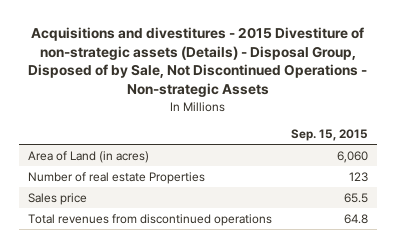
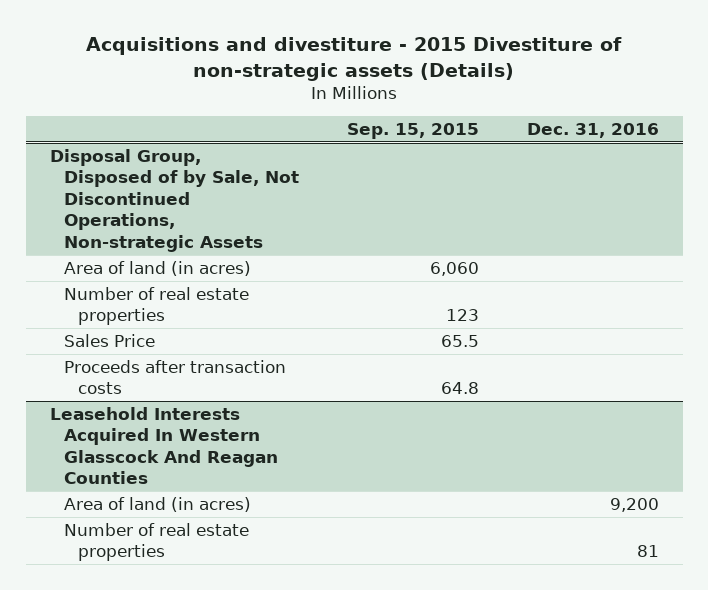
[28,26,368,98] Acquisitions and divestitures - 2015 Divestiture of non-strategic assets (Details) - Disposal Group, Disposed of by Sale, Not Discontinued Operations - Non-strategic Assets -> [86,37,623,82] Acquisitions and divestiture - 2015 Divestiture of non-strategic assets (Details)
none -> [526,122,659,138] Dec. 31, 2016
none -> [49,148,299,252] Disposal Group, Disposed of by Sale, Not Discontinued Operations, Non-strategic Assets
[28,150,150,163] Area of Land (in acres) -> [63,260,251,276] Area of land (in acres)
[28,171,206,184] Number of real estate Properties -> [63,286,249,326] Number of real estate properties
[28,192,88,205] Sales price -> [63,333,155,347] Sales Price
[28,213,273,226] Total revenues from discontinued operations -> [63,359,286,395] Proceeds after transaction costs
none -> [49,406,278,485] Leasehold Interests Acquired In Western Glasscock And Reagan Counties
none -> [63,496,251,512] Area of land (in acres)
none -> [63,522,249,562] Number of real estate properties

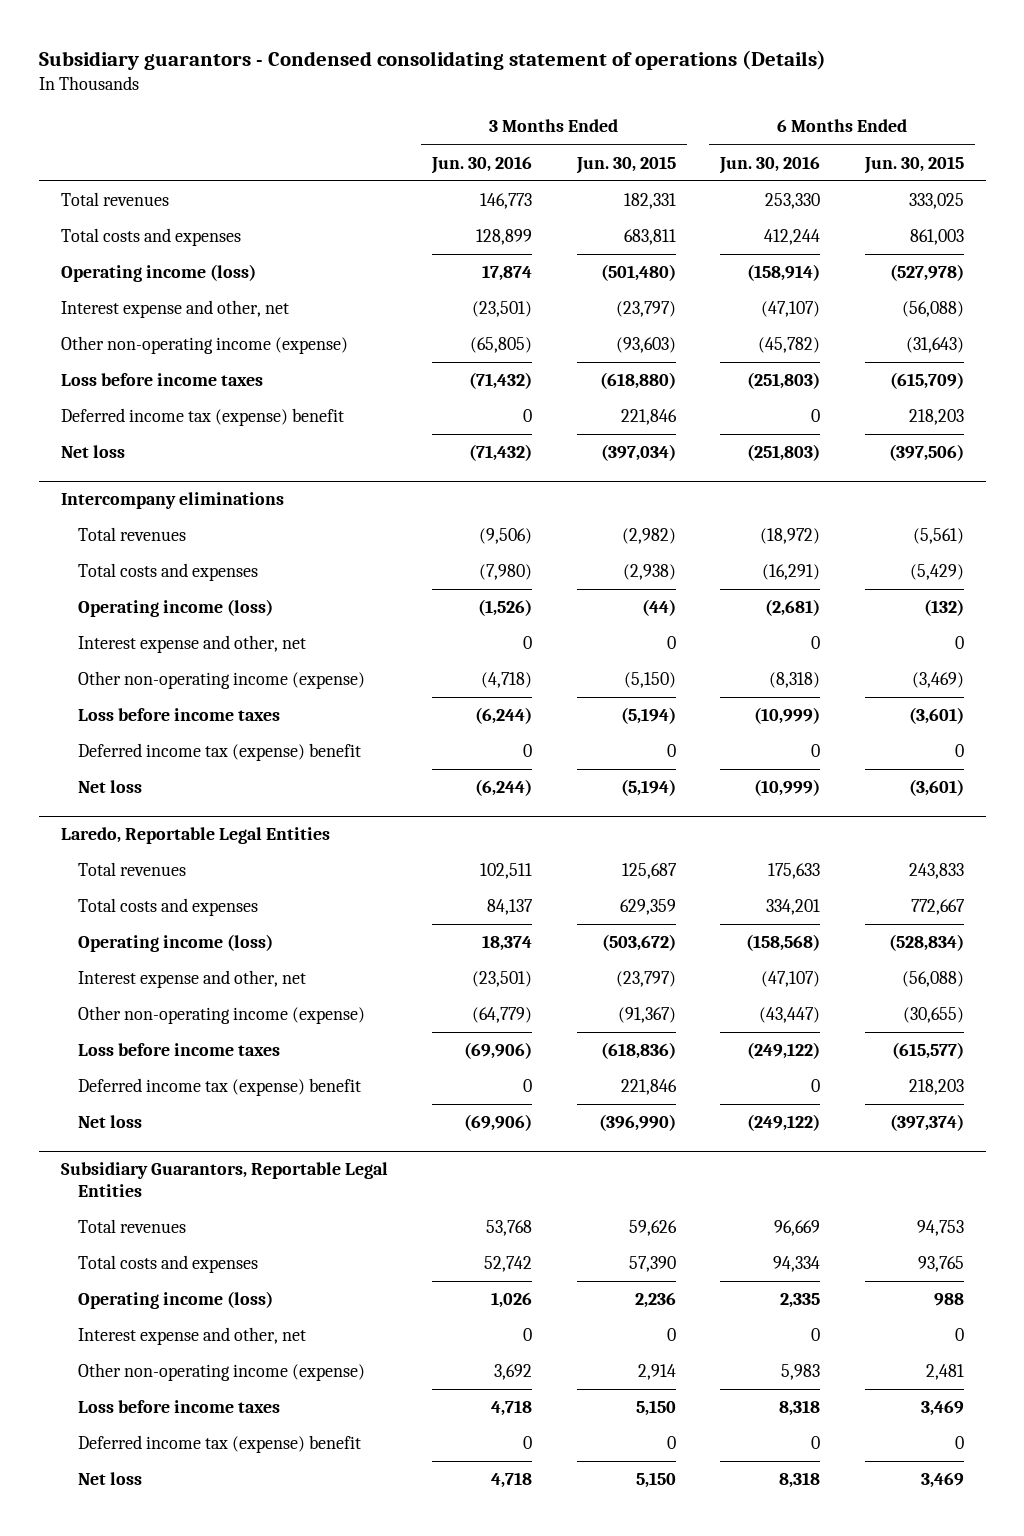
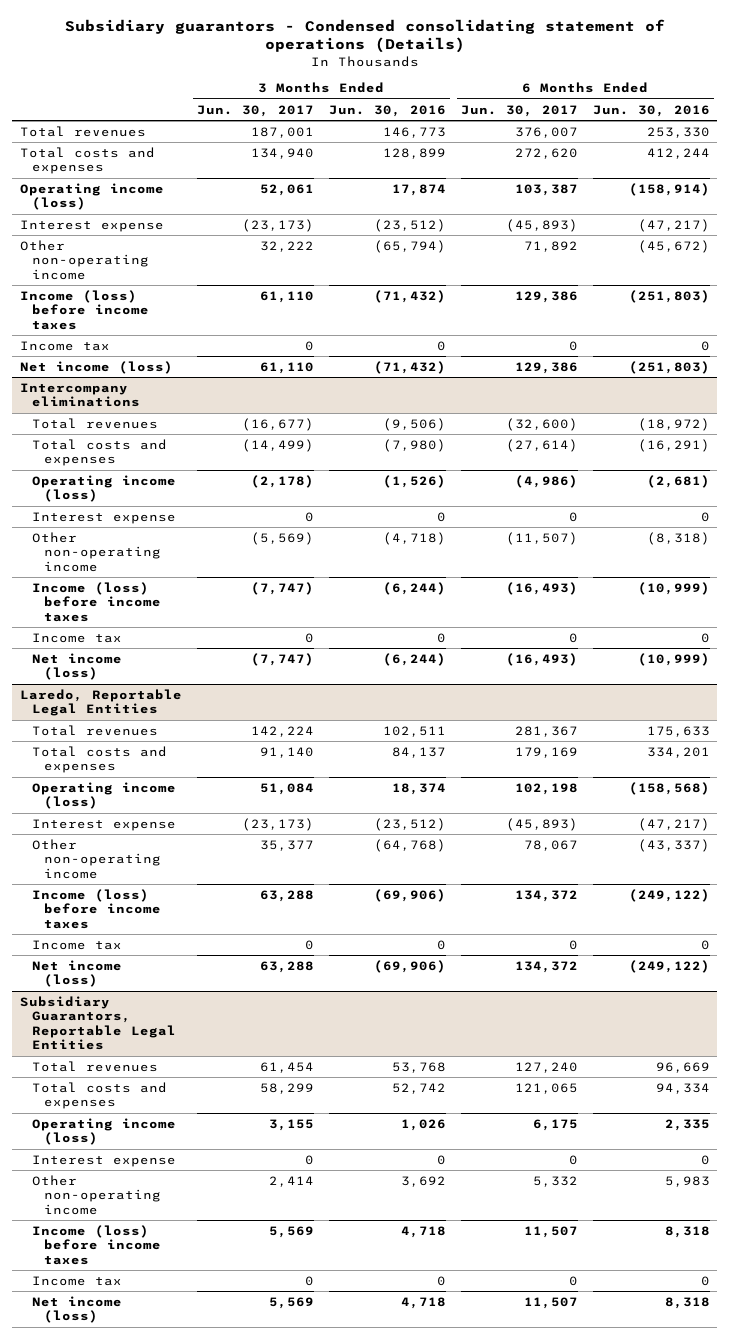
[575,155,676,174] Jun. 30, 2015 -> none
[863,155,964,174] Jun. 30, 2015 -> none
none -> [196,104,314,117] Jun. 30, 2017
none -> [460,104,578,117] Jun. 30, 2017
[60,300,289,319] Interest expense and other, net -> none
none -> [19,219,164,232] Interest expense
[60,336,348,355] Other non-operating income (expense) -> [19,239,149,280] Other non-operating income
[470,337,533,354] (65,805) -> [373,239,446,253] (65,794)
[758,337,821,354] (45,782) -> [637,239,710,253] (45,672)
[60,373,263,387] Loss before income taxes -> [19,289,149,330] Income (loss) before income taxes
[60,408,344,427] Deferred income tax (expense) benefit -> [19,340,110,351] Income tax
[60,445,125,459] Net loss -> [19,360,173,374] Net income (loss)
[77,635,306,654] Interest expense and other, net -> none
none -> [31,511,176,524] Interest expense
[77,671,365,690] Other non-operating income (expense) -> [31,531,161,572] Other non-operating income
[77,708,280,722] Loss before income taxes -> [31,581,161,622] Income (loss) before income taxes
[77,743,361,762] Deferred income tax (expense) benefit -> [31,632,122,643] Income tax
[77,780,142,794] Net loss -> [31,652,122,681] Net income (loss)
[77,970,306,989] Interest expense and other, net -> none
none -> [31,818,176,831] Interest expense
[77,1006,365,1025] Other non-operating income (expense) -> [31,838,161,879] Other non-operating income
[472,1007,533,1024] (64,779) -> [373,838,446,852] (64,768)
[759,1007,821,1024] (43,447) -> [637,838,710,852] (43,337)
[77,1043,280,1057] Loss before income taxes -> [31,888,161,929] Income (loss) before income taxes
[77,1078,361,1097] Deferred income tax (expense) benefit -> [31,939,122,950] Income tax
[77,1115,142,1129] Net loss -> [31,959,122,988] Net income (loss)
[77,1327,306,1346] Interest expense and other, net -> none
none -> [31,1154,176,1167] Interest expense
[77,1363,365,1382] Other non-operating income (expense) -> [31,1174,161,1215] Other non-operating income
[77,1400,280,1414] Loss before income taxes -> [31,1224,161,1265] Income (loss) before income taxes
[77,1435,361,1454] Deferred income tax (expense) benefit -> [31,1275,122,1286] Income tax
[77,1472,142,1486] Net loss -> [31,1295,122,1324] Net income (loss)

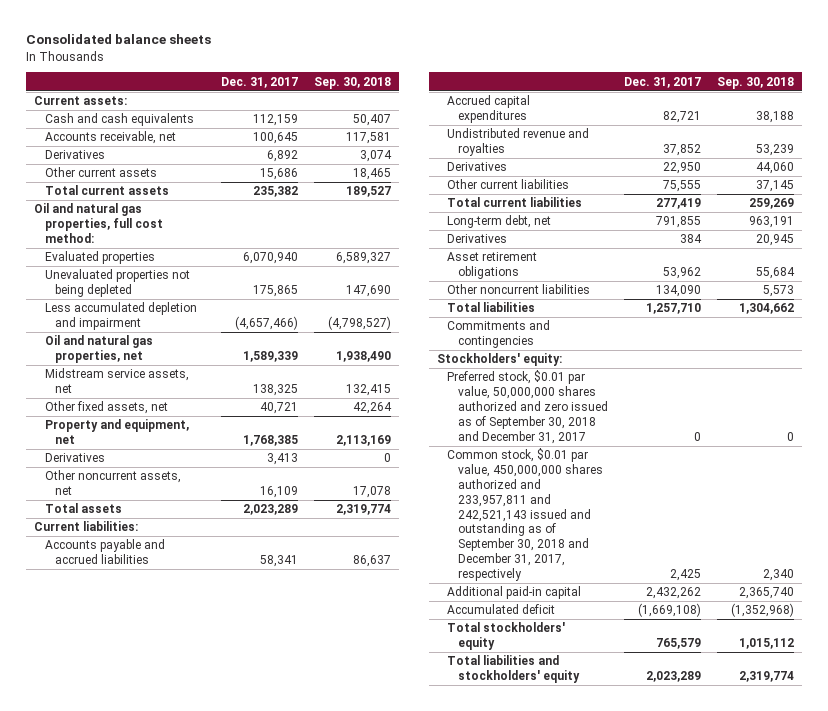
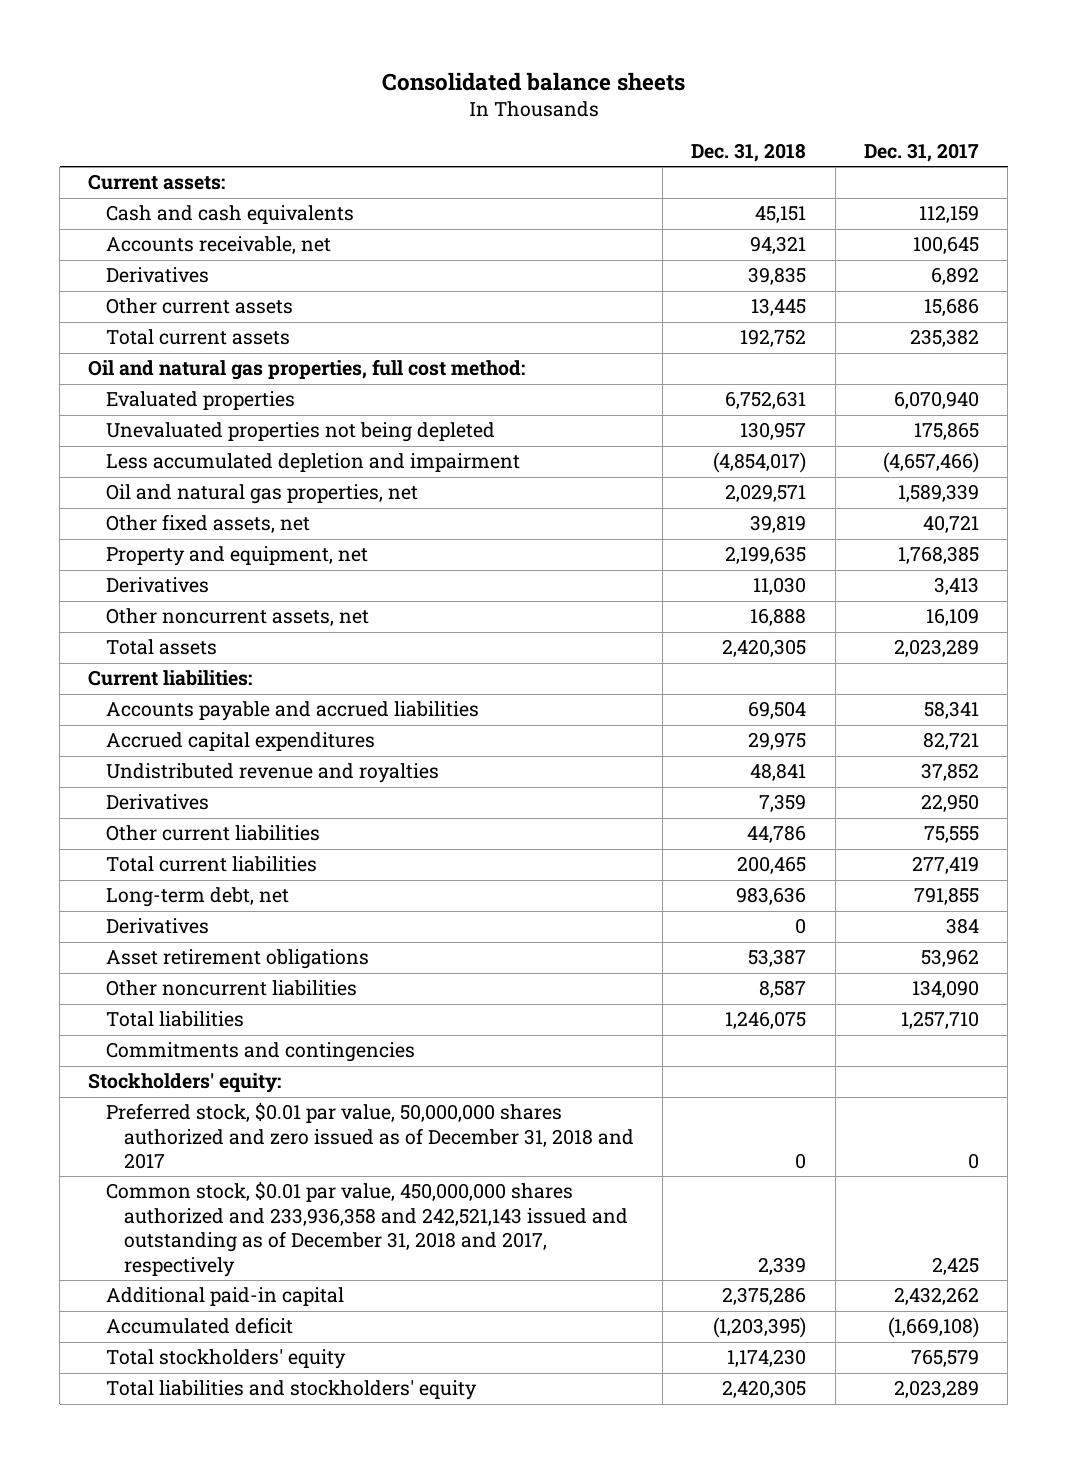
[314,76,392,89] Sep. 30, 2018 -> none
none -> [691,142,807,162] Dec. 31, 2018
[44,368,189,394] Midstream service assets, net -> none
[447,370,608,444] Preferred stock, $0.01 par value, 50,000,000 shares authorized and zero issued as of September 30, 2018 and December 31, 2017 -> [106,1102,634,1170] Preferred stock, $0.01 par value, 50,000,000 shares authorized and zero issued as of December 31, 2018 and 2017
[447,448,603,581] Common stock, $0.01 par value, 450,000,000 shares authorized and 233,957,811 and 242,521,143 issued and outstanding as of September 30, 2018 and December 31, 2017, respectively -> [106,1181,628,1277] Common stock, $0.01 par value, 450,000,000 shares authorized and 233,936,358 and 242,521,143 issued and outstanding as of December 31, 2018 and 2017, respectively

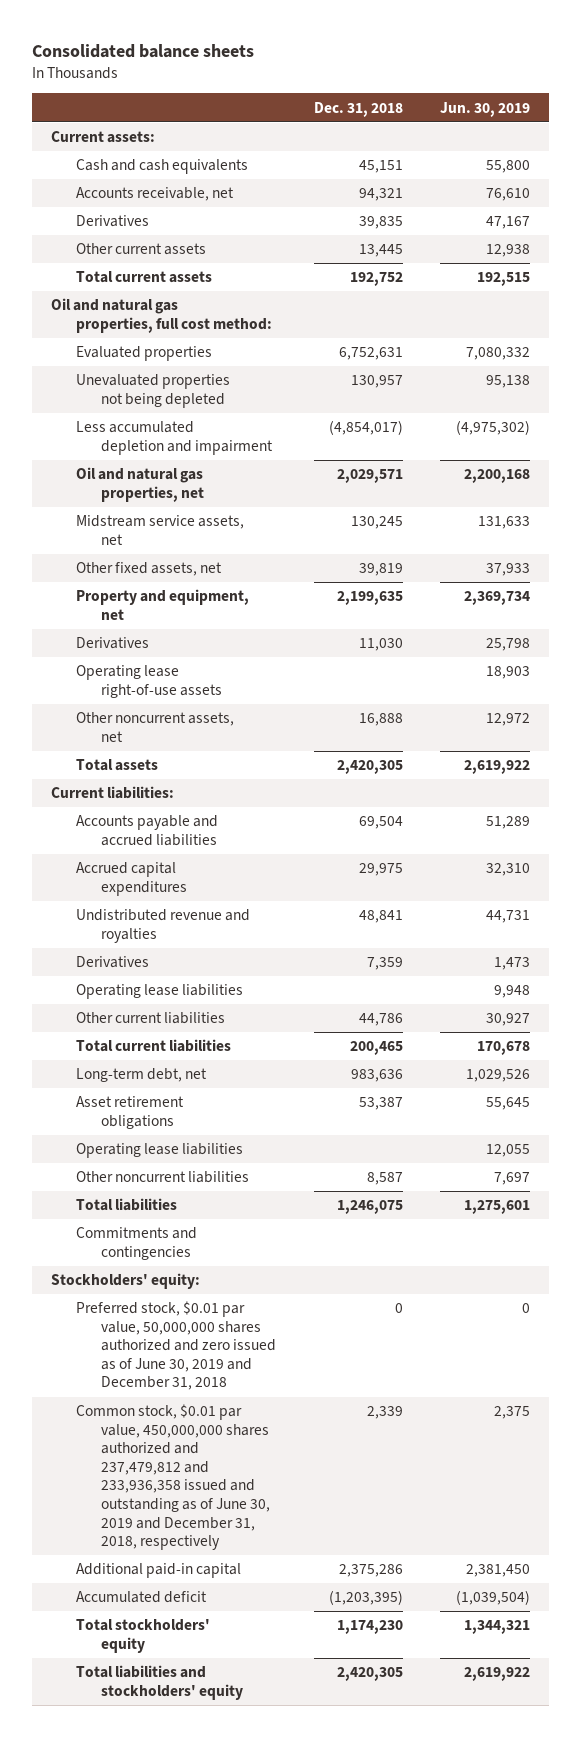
[863,142,979,162] Dec. 31, 2017 -> none
none -> [440,101,531,117] Jun. 30, 2019
none -> [76,515,245,545] Midstream service assets, net
none -> [76,665,223,698] Operating lease right-of-use assets
none -> [76,984,244,1000] Operating lease liabilities
[106,918,210,935] Derivatives -> none
none -> [76,1143,244,1159] Operating lease liabilities
[106,1102,634,1170] Preferred stock, $0.01 par value, 50,000,000 shares authorized and zero issued as of December 31, 2018 and 2017 -> [76,1301,277,1391] Preferred stock, $0.01 par value, 50,000,000 shares authorized and zero issued as of June 30, 2019 and December 31, 2018
[106,1181,628,1277] Common stock, $0.01 par value, 450,000,000 shares authorized and 233,936,358 and 242,521,143 issued and outstanding as of December 31, 2018 and 2017, respectively -> [76,1404,271,1551] Common stock, $0.01 par value, 450,000,000 shares authorized and 237,479,812 and 233,936,358 issued and outstanding as of June 30, 2019 and December 31, 2018, respectively

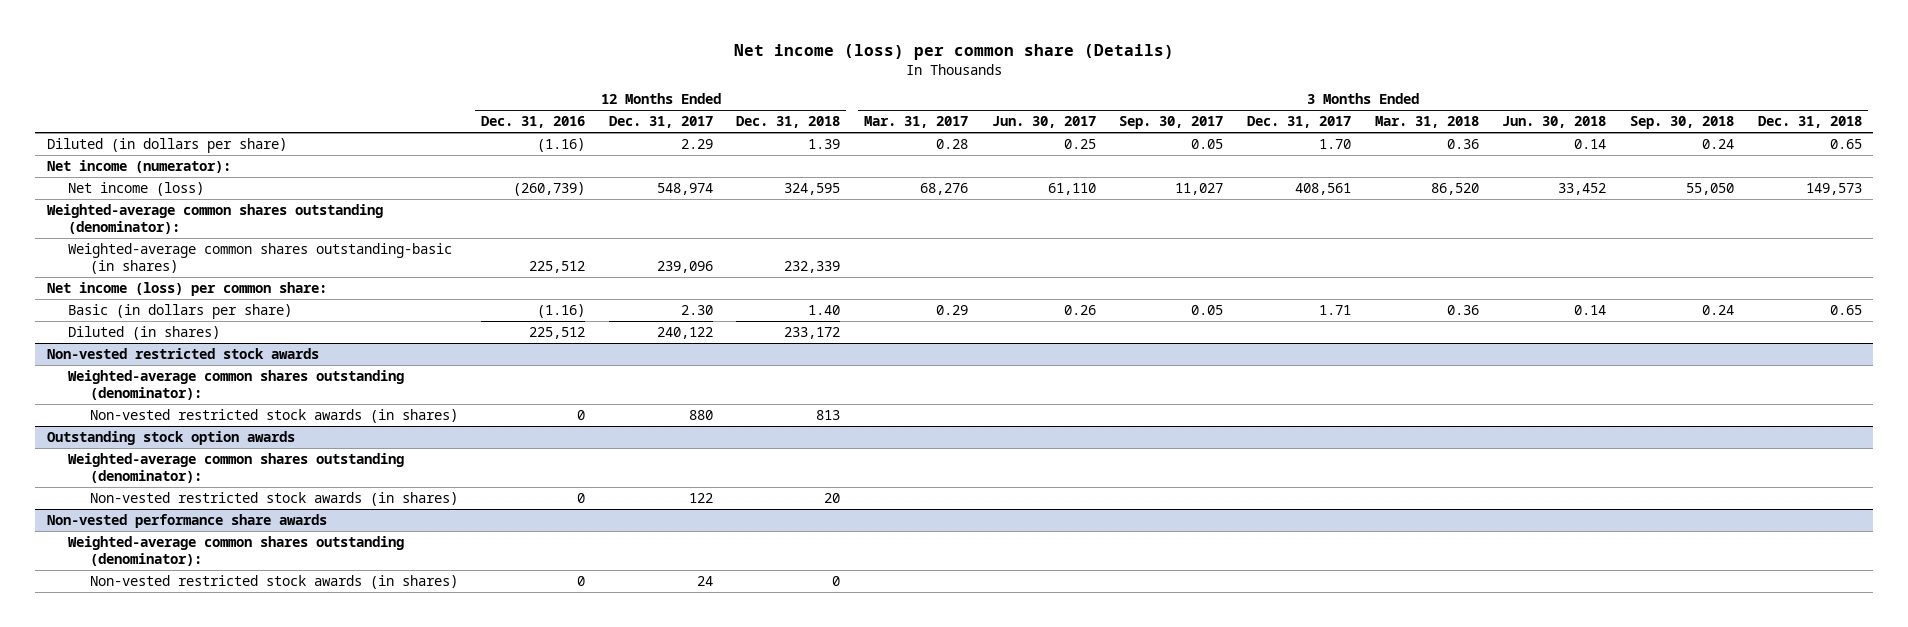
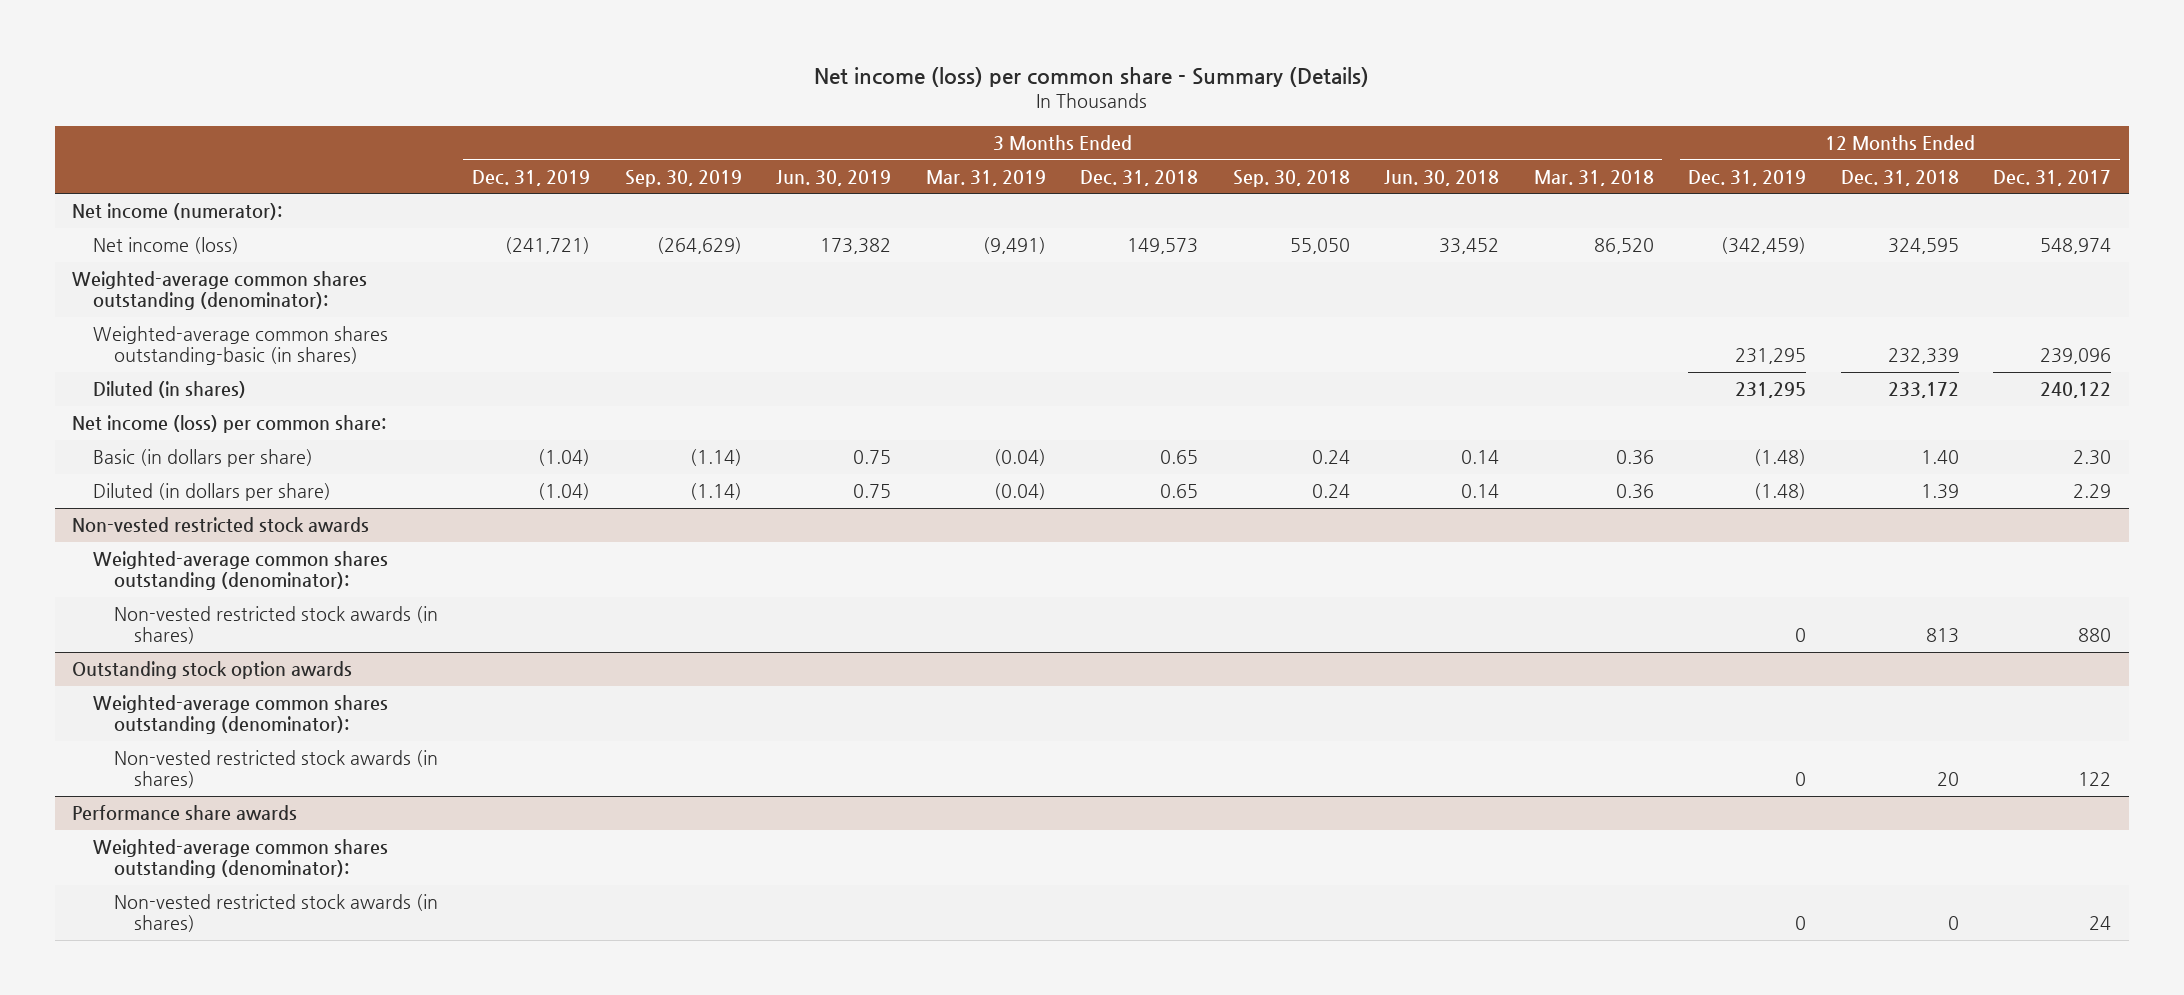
[734,44,1175,61] Net income (loss) per common share (Details) -> [813,67,1369,88] Net income (loss) per common share - Summary (Details)
[481,116,586,129] Dec. 31, 2016 -> none
[864,116,969,129] Mar. 31, 2017 -> none
[991,116,1096,129] Jun. 30, 2017 -> none
[1119,116,1224,130] Sep. 30, 2017 -> none
[1247,116,1352,129] Dec. 31, 2017 -> none
none -> [472,169,591,186] Dec. 31, 2019
none -> [624,169,742,187] Sep. 30, 2019
none -> [776,169,892,186] Jun. 30, 2019
none -> [925,169,1046,186] Mar. 31, 2019
none -> [1688,169,1807,186] Dec. 31, 2019
[68,325,221,340] Diluted (in shares) -> [92,381,246,399] Diluted (in shares)
[46,137,287,153] Diluted (in dollars per share) -> [92,483,331,502] Diluted (in dollars per share)
[46,513,327,528] Non-vested performance share awards -> [72,805,298,822] Performance share awards

